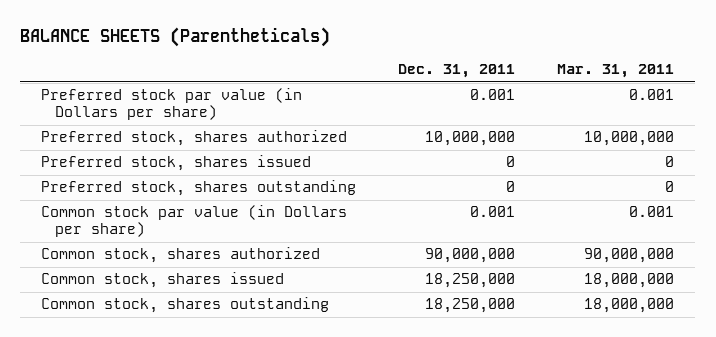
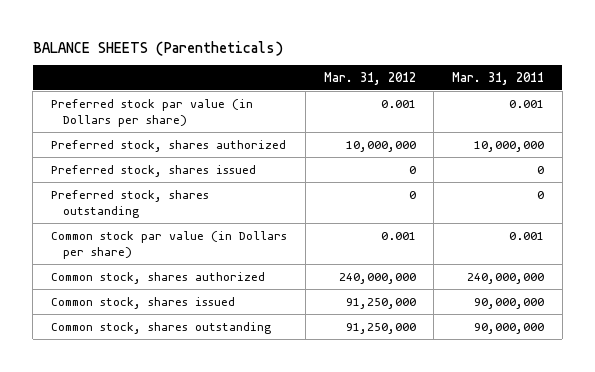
[398,64,516,79] Dec. 31, 2011 -> none
none -> [323,71,416,85] Mar. 31, 2012
[584,248,675,264] 90,000,000 -> [467,272,545,284] 240,000,000
[584,273,675,289] 18,000,000 -> [474,297,545,309] 90,000,000
[584,298,675,314] 18,000,000 -> [474,322,545,334] 90,000,000

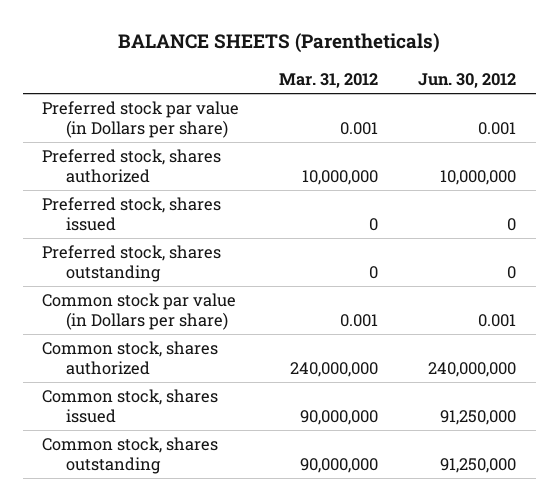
[452,71,545,85] Mar. 31, 2011 -> none
none -> [417,72,516,88] Jun. 30, 2012
[345,297,416,309] 91,250,000 -> [300,409,379,425] 90,000,000
[345,322,416,334] 91,250,000 -> [300,457,379,473] 90,000,000

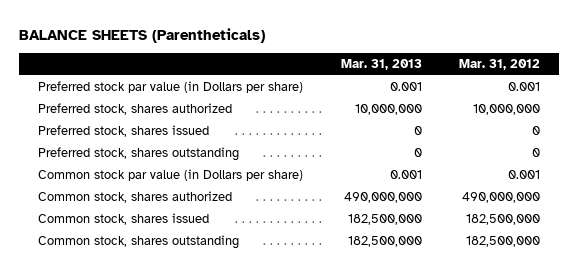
[417,72,516,88] Jun. 30, 2012 -> none
none -> [340,59,422,71] Mar. 31, 2013
[290,361,379,377] 240,000,000 -> [462,192,541,204] 490,000,000
[300,409,379,425] 90,000,000 -> [466,214,541,226] 182,500,000
[300,457,379,473] 90,000,000 -> [466,236,541,248] 182,500,000

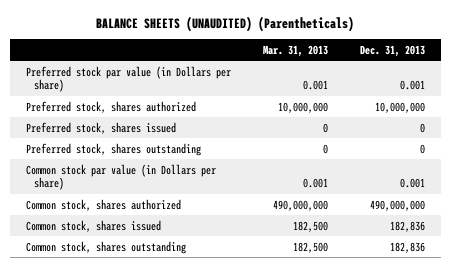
[19,27,266,43] BALANCE SHEETS (Parentheticals) -> [96,15,355,32] BALANCE SHEETS (UNAUDITED) (Parentheticals)
[459,59,541,71] Mar. 31, 2012 -> none
none -> [359,44,425,57] Dec. 31, 2013
[347,214,422,226] 182,500,000 -> [292,220,328,232] 182,500
[347,236,422,248] 182,500,000 -> [292,241,328,253] 182,500

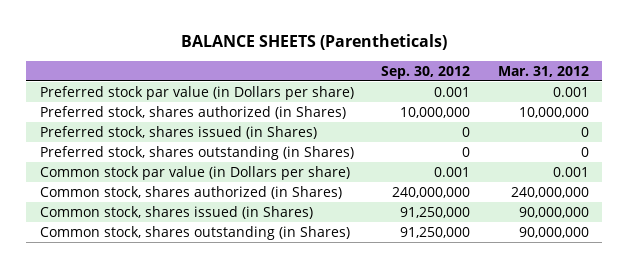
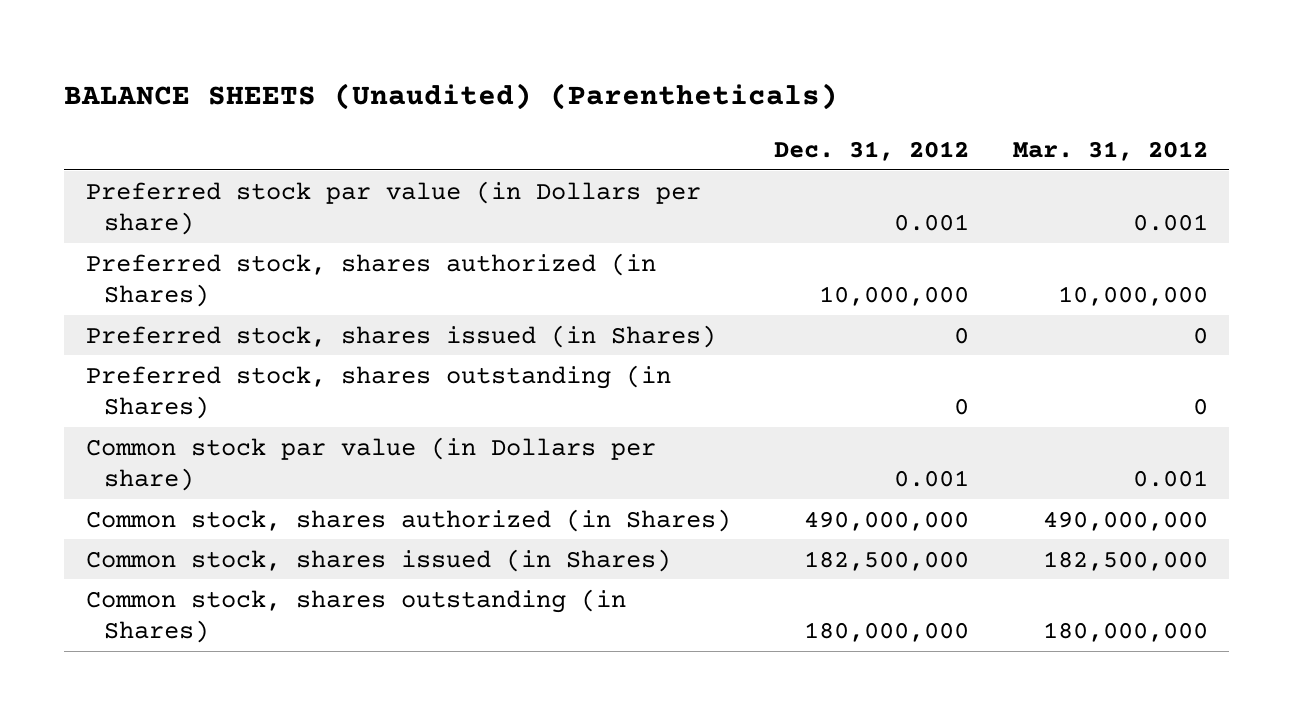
[181,34,448,51] BALANCE SHEETS (Parentheticals) -> [64,82,839,110] BALANCE SHEETS (Unaudited) (Parentheticals)
[381,65,471,79] Sep. 30, 2012 -> none
none -> [774,141,970,162] Dec. 31, 2012
[510,186,589,198] 240,000,000 -> [1042,510,1208,531] 490,000,000
[518,206,589,218] 90,000,000 -> [1042,550,1208,571] 182,500,000
[518,226,589,238] 90,000,000 -> [1042,622,1208,643] 180,000,000

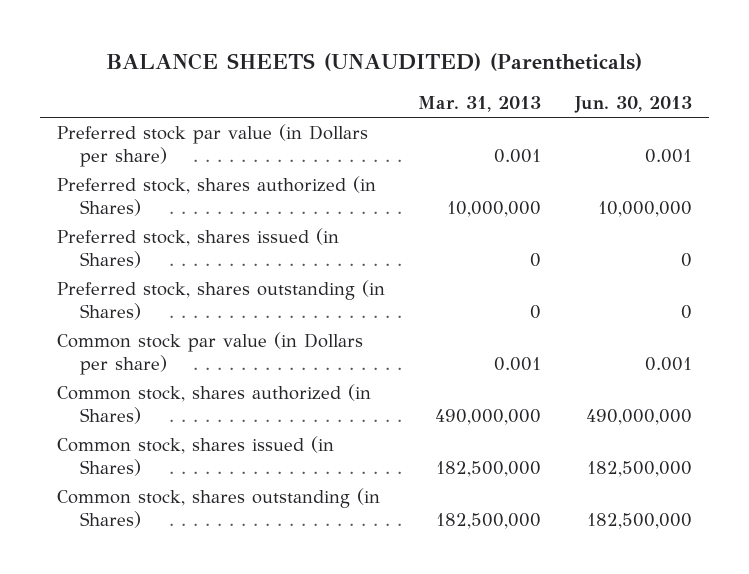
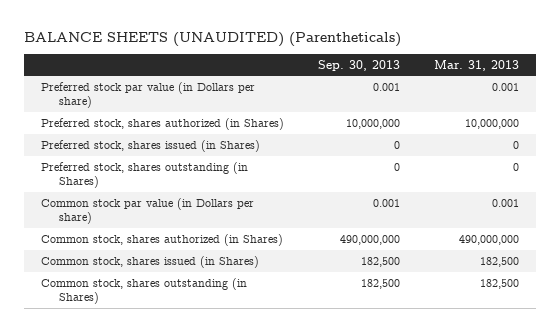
[573,96,692,114] Jun. 30, 2013 -> none
none -> [318,59,401,71] Sep. 30, 2013
[436,460,542,477] 182,500,000 -> [480,256,520,267] 182,500
[436,512,542,529] 182,500,000 -> [480,278,520,289] 182,500

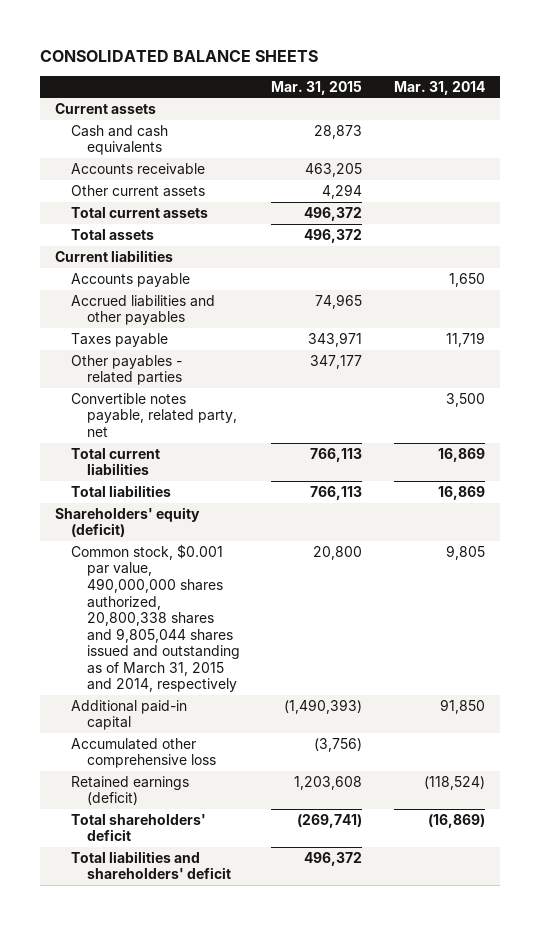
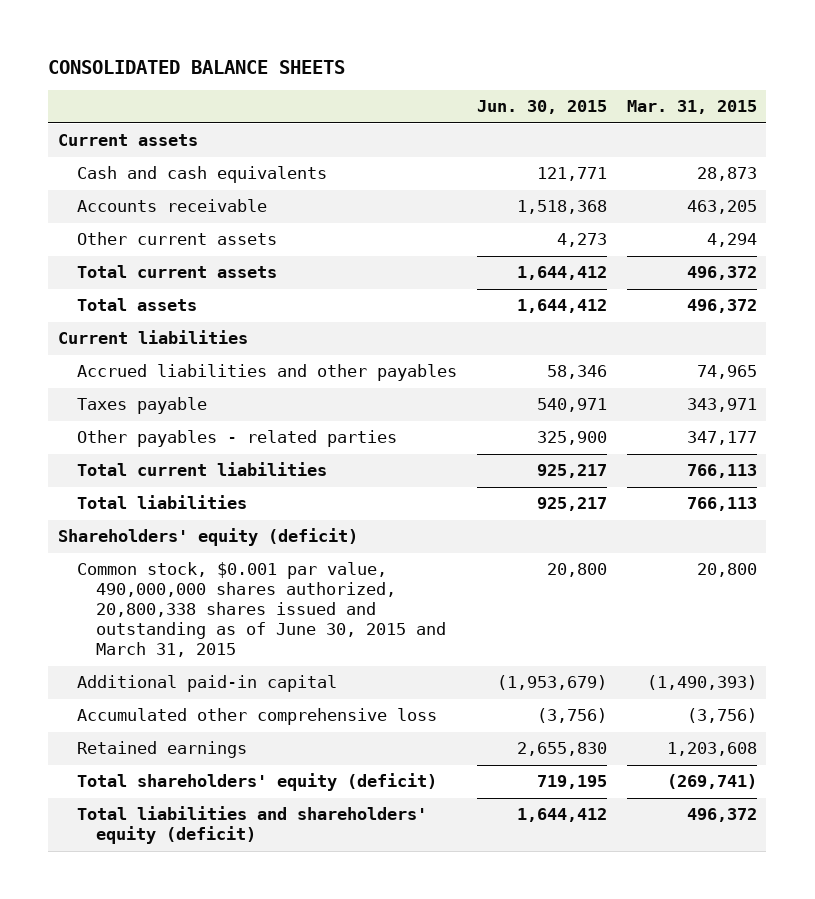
[393,80,485,95] Mar. 31, 2014 -> none
none -> [476,100,607,115] Jun. 30, 2015
[71,272,191,287] Accounts payable -> none
[71,392,238,437] Convertible notes payable, related party, net -> none
[71,543,241,693] Common stock, $0.001 par value, 490,000,000 shares authorized, 20,800,338 shares and 9,805,044 shares issued and outstanding as of March 31, 2015 and 2014, respectively -> [77,562,447,658] Common stock, $0.001 par value, 490,000,000 shares authorized, 20,800,338 shares issued and outstanding as of June 30, 2015 and March 31, 2015
[71,775,190,806] Retained earnings (deficit) -> [77,741,248,759] Retained earnings
[71,813,207,842] Total shareholders' deficit -> [77,773,438,792] Total shareholders' equity (deficit)
[71,850,232,880] Total liabilities and shareholders' deficit -> [77,806,428,845] Total liabilities and shareholders' equity (deficit)

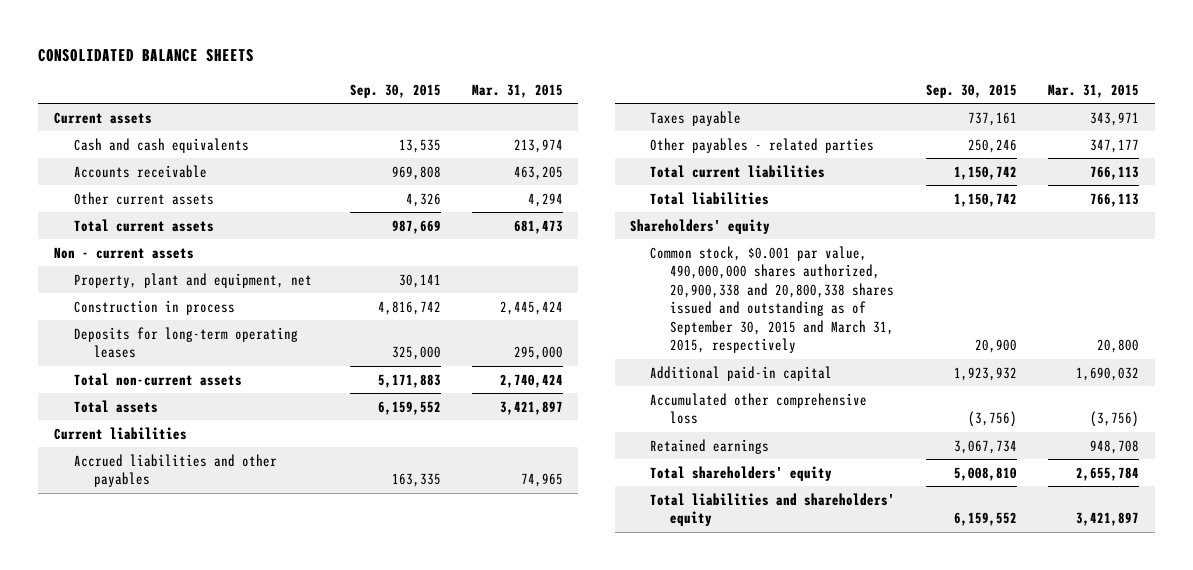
[476,100,607,115] Jun. 30, 2015 -> none
none -> [349,83,441,98] Sep. 30, 2015
[696,167,757,182] 28,873 -> [513,138,563,153] 213,974
[686,266,757,281] 496,372 -> [513,219,563,234] 681,473
none -> [53,246,194,259] Non - current assets
none -> [73,272,312,288] Property, plant and equipment, net
none -> [73,299,235,315] Construction in process
none -> [73,326,298,359] Deposits for long-term operating leases
none -> [73,372,242,386] Total non-current assets
[686,299,757,314] 496,372 -> [499,400,563,415] 3,421,897
[58,528,359,547] Shareholders' equity (deficit) -> [630,218,771,234] Shareholders' equity
[77,562,447,658] Common stock, $0.001 par value, 490,000,000 shares authorized, 20,800,338 shares issued and outstanding as of June 30, 2015 and March 31, 2015 -> [650,245,895,354] Common stock, $0.001 par value, 490,000,000 shares authorized, 20,900,338 and 20,800,338 shares issued and outstanding as of September 30, 2015 and March 31, 2015, respectively
[646,675,757,691] (1,490,393) -> [1076,366,1140,381] 1,690,032
[666,742,757,757] 1,203,608 -> [1090,439,1140,454] 948,708
[77,773,438,792] Total shareholders' equity (deficit) -> [650,465,833,481] Total shareholders' equity
[666,774,757,790] (269,741) -> [1076,466,1140,481] 2,655,784
[77,806,428,845] Total liabilities and shareholders' equity (deficit) -> [650,492,896,527] Total liabilities and shareholders' equity
[686,808,757,823] 496,372 -> [1076,512,1140,527] 3,421,897

